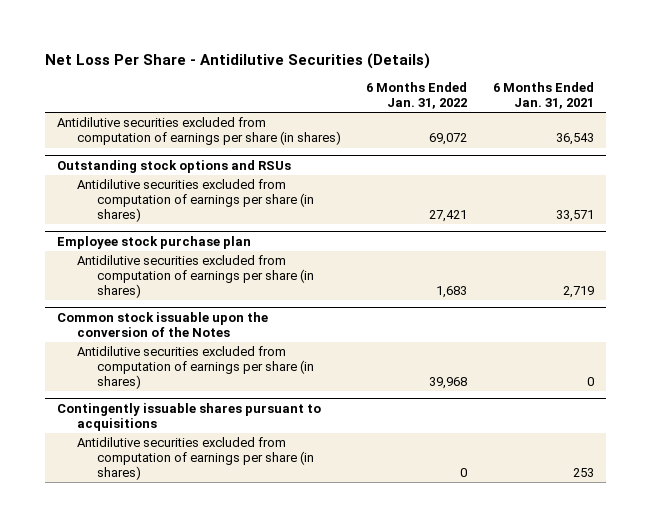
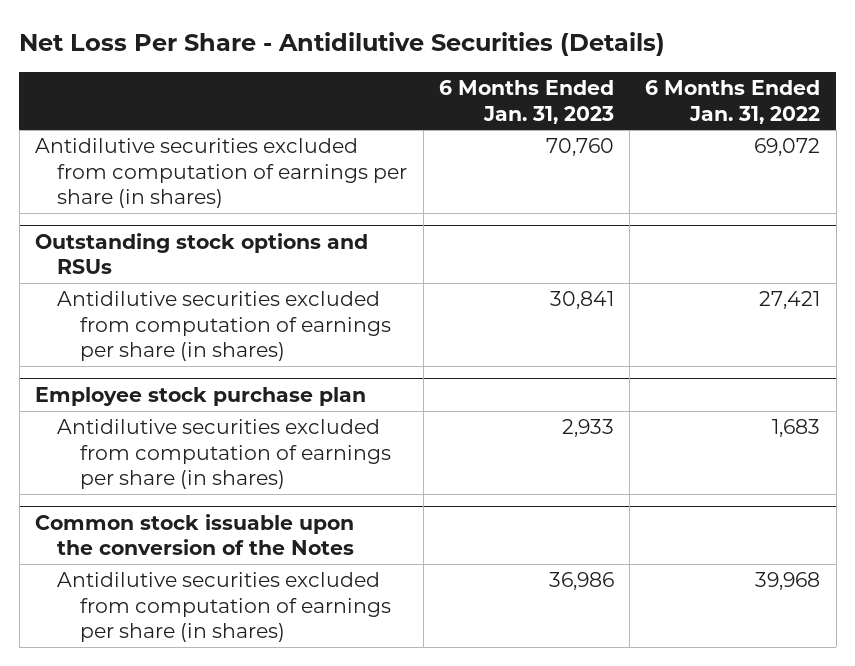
[492,82,594,110] 6 Months Ended Jan. 31, 2021 -> none
none -> [438,79,614,124] 6 Months Ended Jan. 31, 2023
[57,402,322,431] Contingently issuable shares pursuant to acquisitions -> none
[77,437,315,481] Antidilutive securities excluded from computation of earnings per share (in shares) -> none

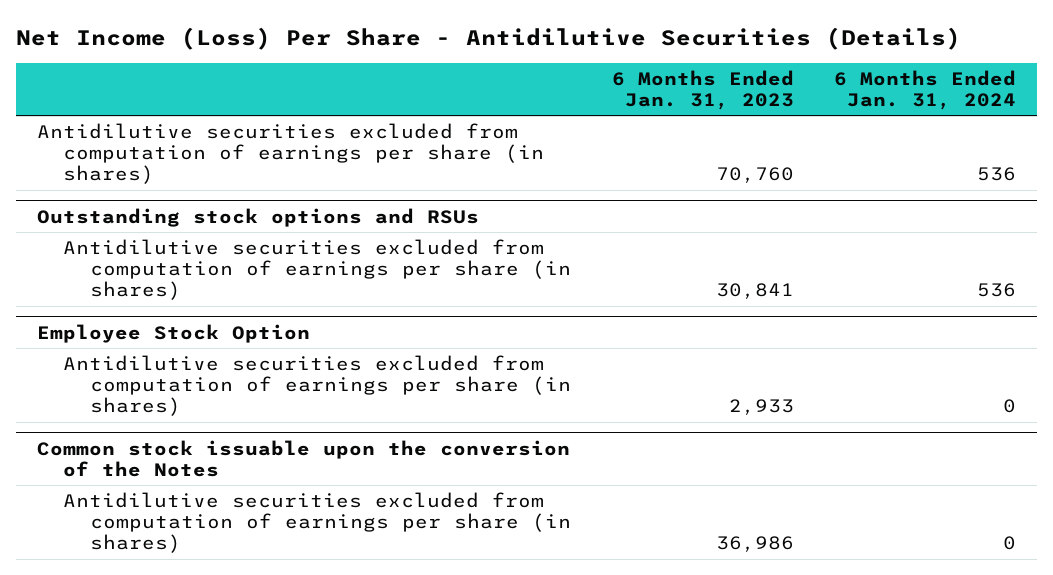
[19,32,666,57] Net Loss Per Share - Antidilutive Securities (Details) -> [16,26,962,50] Net Income (Loss) Per Share - Antidilutive Securities (Details)
[645,79,821,124] 6 Months Ended Jan. 31, 2022 -> none
none -> [834,69,1017,110] 6 Months Ended Jan. 31, 2024
[34,386,366,406] Employee stock purchase plan -> [36,323,310,343] Employee Stock Option

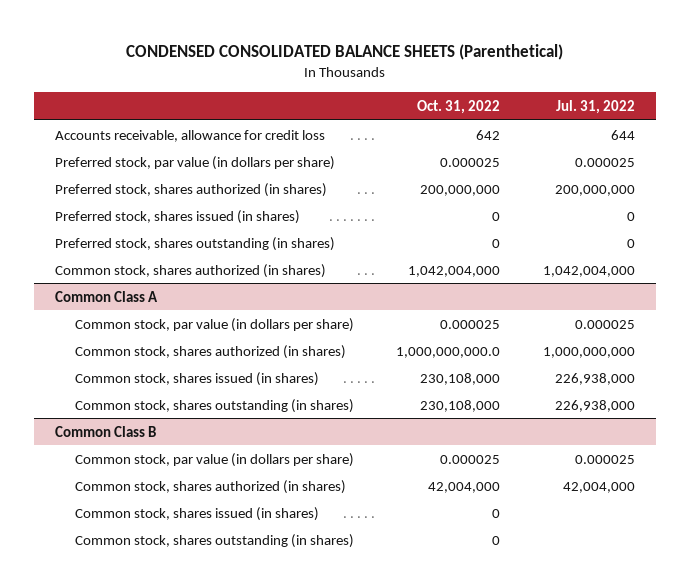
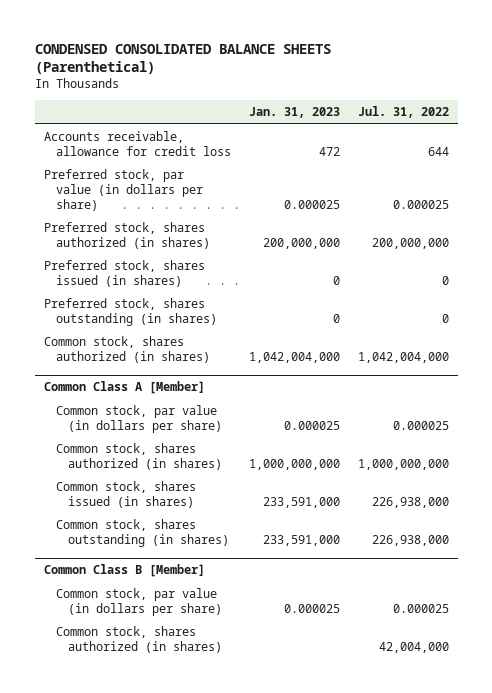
[417,99,501,114] Oct. 31, 2022 -> none
none -> [248,107,340,119] Jan. 31, 2023
[55,290,159,302] Common Class A -> [43,381,205,395] Common Class A [Member]
[55,425,157,437] Common Class B -> [43,564,205,578] Common Class B [Member]
[75,506,320,521] Common stock, shares issued (in shares) -> none
[75,533,355,548] Common stock, shares outstanding (in shares) -> none

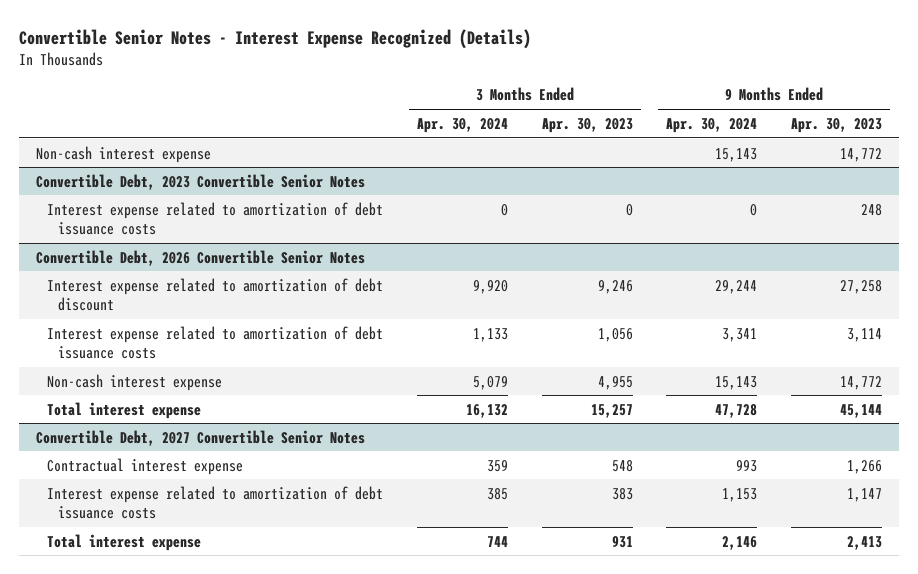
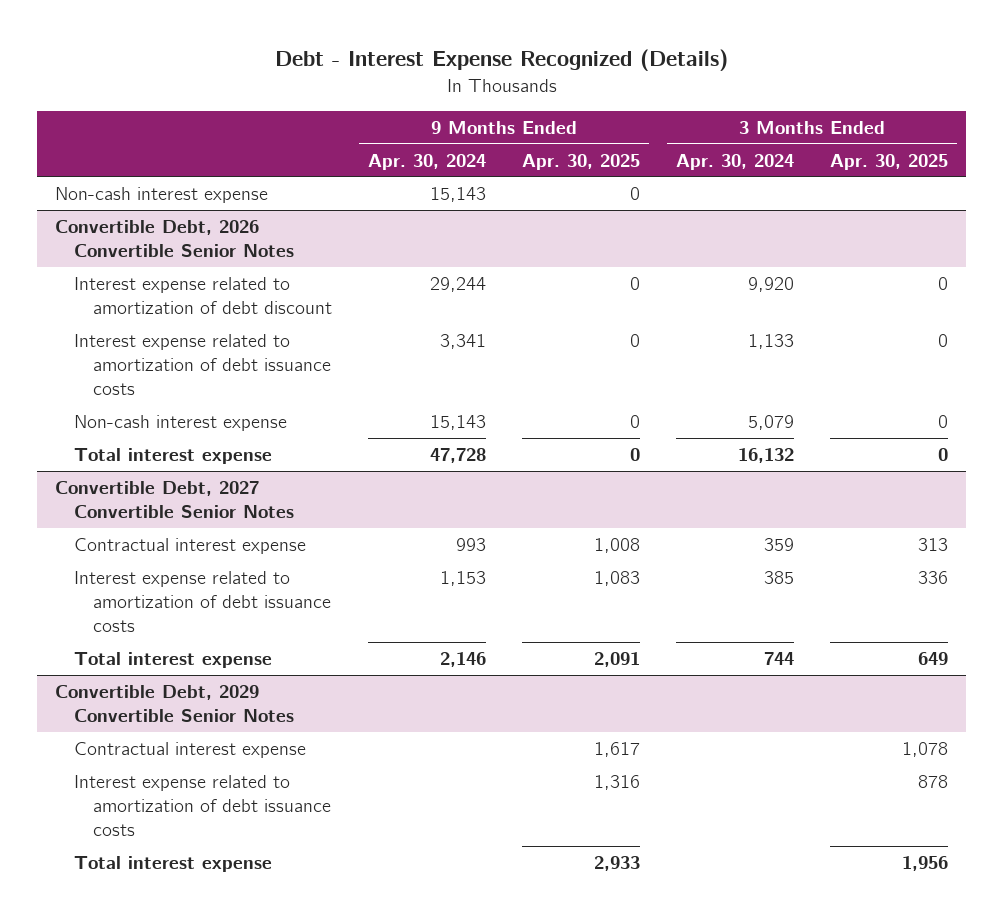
[19,28,532,49] Convertible Senior Notes - Interest Expense Recognized (Details) -> [274,49,728,72] Debt - Interest Expense Recognized (Details)
[541,117,633,133] Apr. 30, 2023 -> none
[790,117,882,133] Apr. 30, 2023 -> none
none -> [522,153,641,170] Apr. 30, 2025
none -> [830,153,949,170] Apr. 30, 2025
[36,173,366,190] Convertible Debt, 2023 Convertible Senior Notes -> none
[47,201,384,236] Interest expense related to amortization of debt issuance costs -> none
none -> [54,684,295,722] Convertible Debt, 2029 Convertible Senior Notes
none -> [74,741,307,758] Contractual interest expense
none -> [74,774,332,836] Interest expense related to amortization of debt issuance costs
none -> [74,855,273,872] Total interest expense

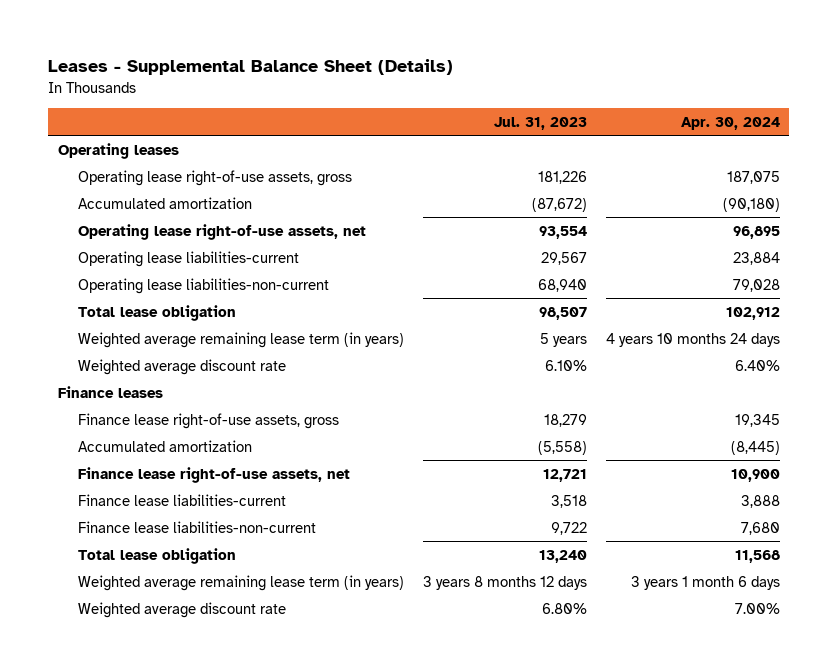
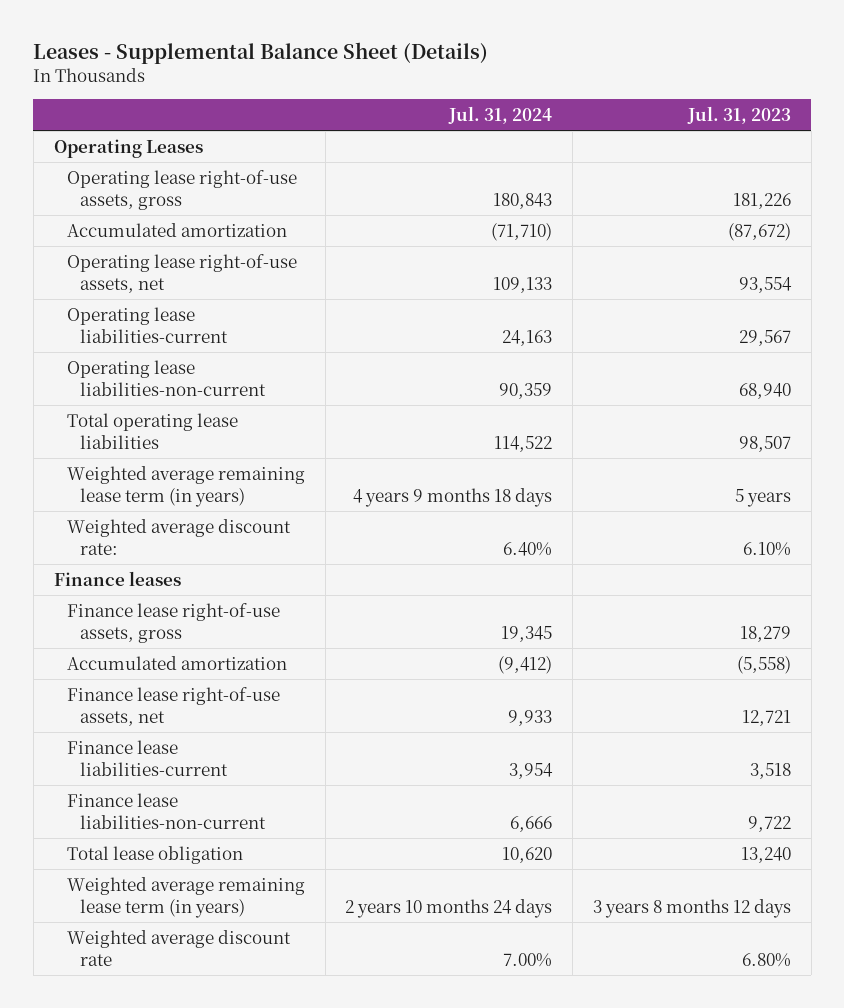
[680,116,780,130] Apr. 30, 2024 -> none
none -> [448,105,553,124] Jul. 31, 2024
[57,142,179,159] Operating leases -> [53,138,203,158] Operating Leases
[77,304,236,321] Total lease obligation -> [66,412,238,449] Total operating lease liabilities
[77,358,286,375] Weighted average discount rate -> [66,518,291,555] Weighted average discount rate:

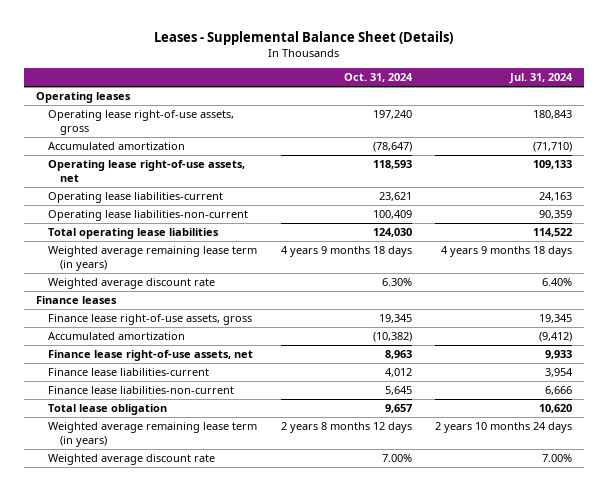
[686,105,791,124] Jul. 31, 2023 -> none
none -> [343,73,413,83] Oct. 31, 2024
[53,138,203,158] Operating Leases -> [36,91,132,103] Operating leases
[66,518,291,555] Weighted average discount rate: -> [48,277,216,289] Weighted average discount rate

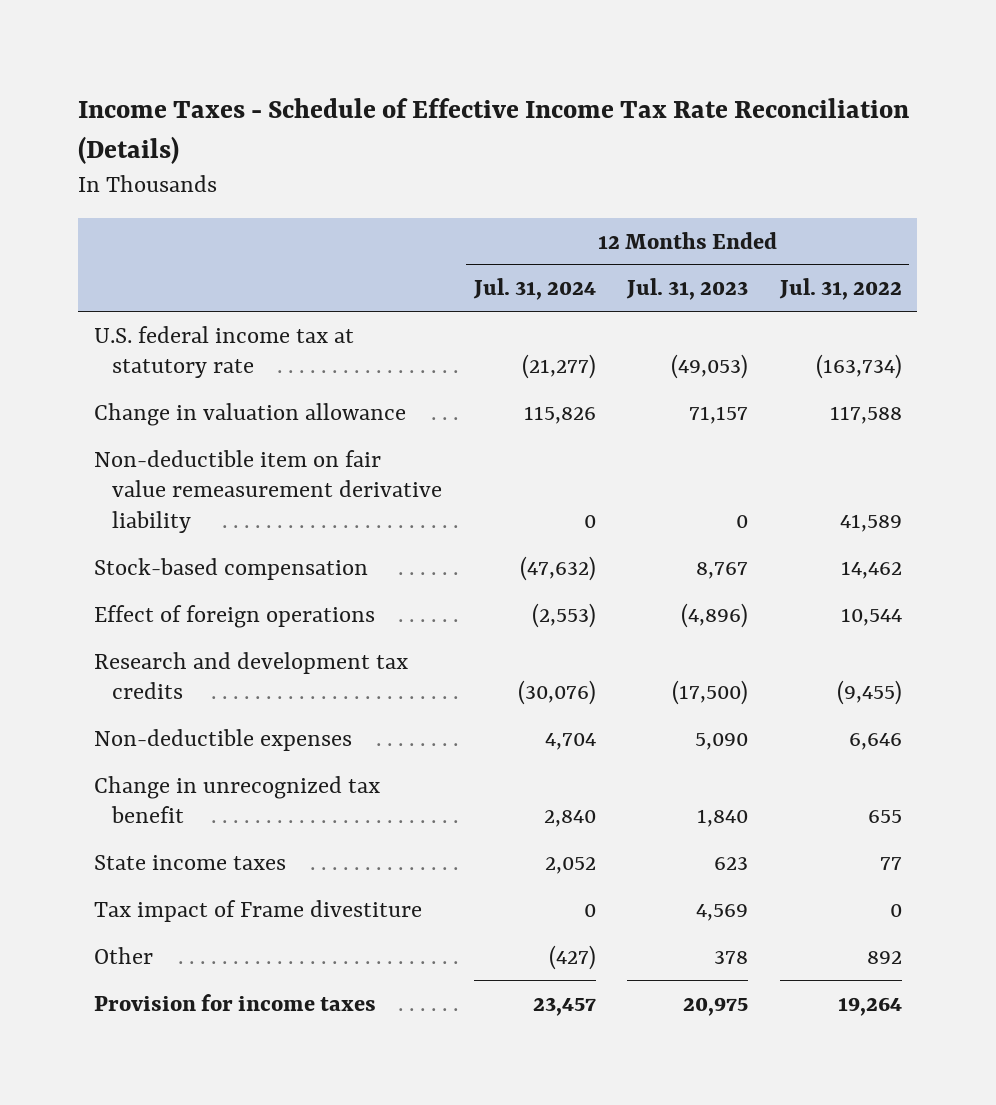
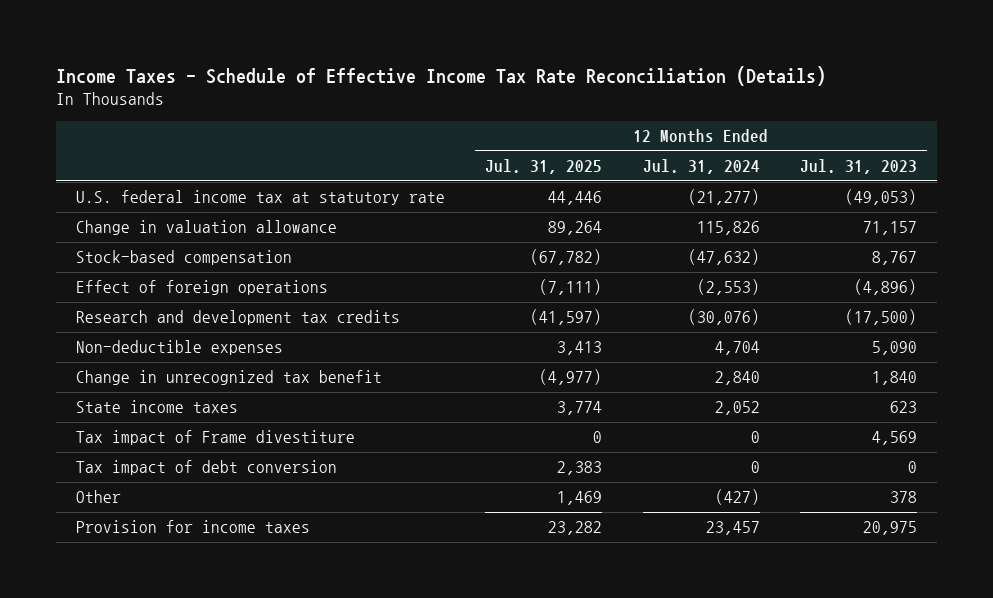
[778,278,902,301] Jul. 31, 2022 -> none
none -> [485,159,603,175] Jul. 31, 2025
[93,449,443,533] Non-deductible item on fair value remeasurement derivative liability -> none
none -> [75,460,337,476] Tax impact of debt conversion

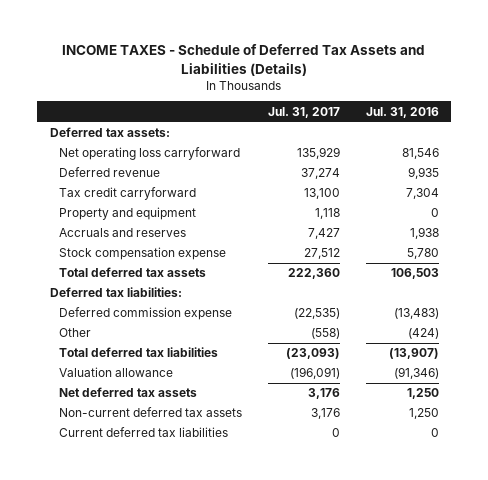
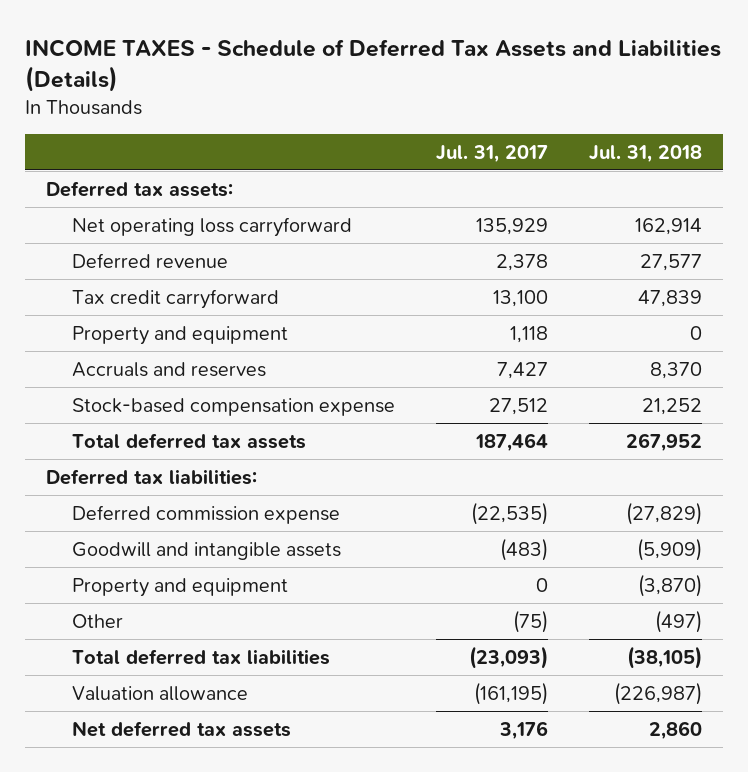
[365,106,439,118] Jul. 31, 2016 -> none
none -> [589,144,703,163] Jul. 31, 2018
[300,168,340,180] 37,274 -> [496,253,549,271] 2,378
[59,247,227,261] Stock compensation expense -> [72,397,396,416] Stock-based compensation expense
[287,268,340,280] 222,360 -> [475,432,549,452] 187,464
none -> [72,541,342,560] Goodwill and intangible assets
none -> [72,577,289,597] Property and equipment
[310,328,340,340] (558) -> [513,609,549,633] (75)
[289,367,340,380] (196,091) -> [474,681,549,705] (161,195)
[59,407,243,418] Non-current deferred tax assets -> none
[59,427,229,438] Current deferred tax liabilities -> none

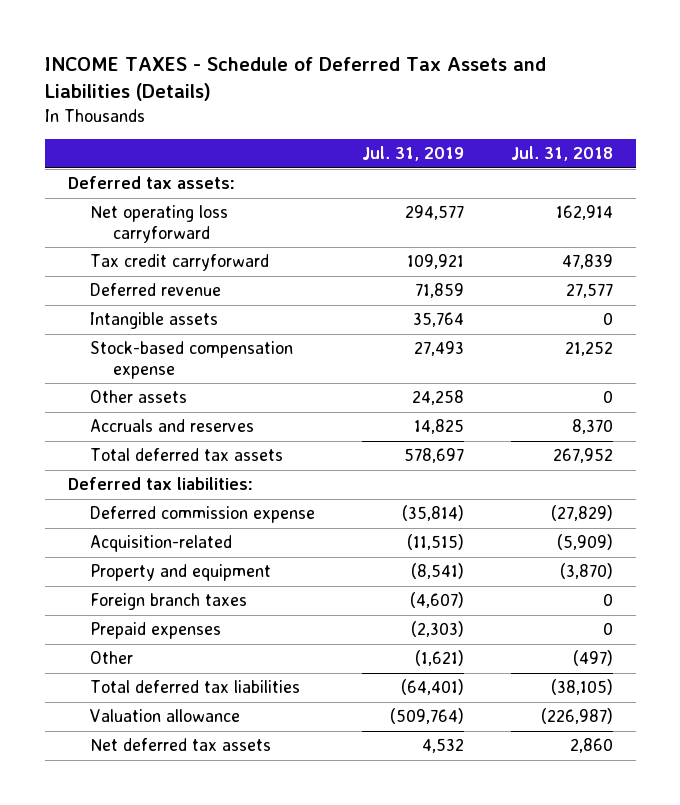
[436,144,549,163] Jul. 31, 2017 -> none
none -> [361,146,464,162] Jul. 31, 2019
[72,325,289,345] Property and equipment -> none
[72,252,229,268] Deferred revenue -> [90,283,222,297] Deferred revenue
none -> [90,312,219,330] Intangible assets
none -> [90,390,188,404] Other assets
[72,361,267,377] Accruals and reserves -> [90,419,255,433] Accruals and reserves
[72,541,342,560] Goodwill and intangible assets -> [90,535,233,553] Acquisition-related
none -> [90,593,248,611] Foreign branch taxes
none -> [90,622,222,640] Prepaid expenses

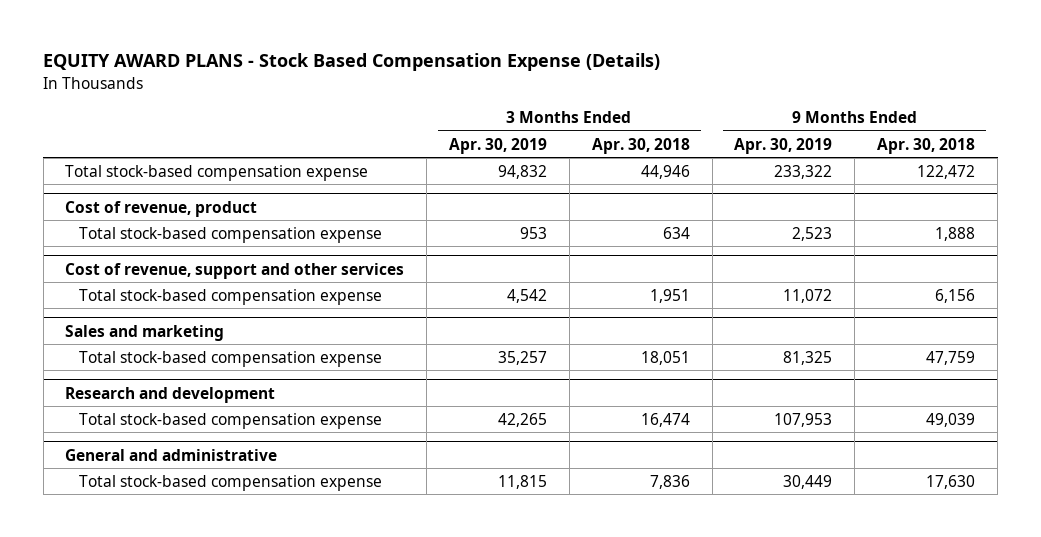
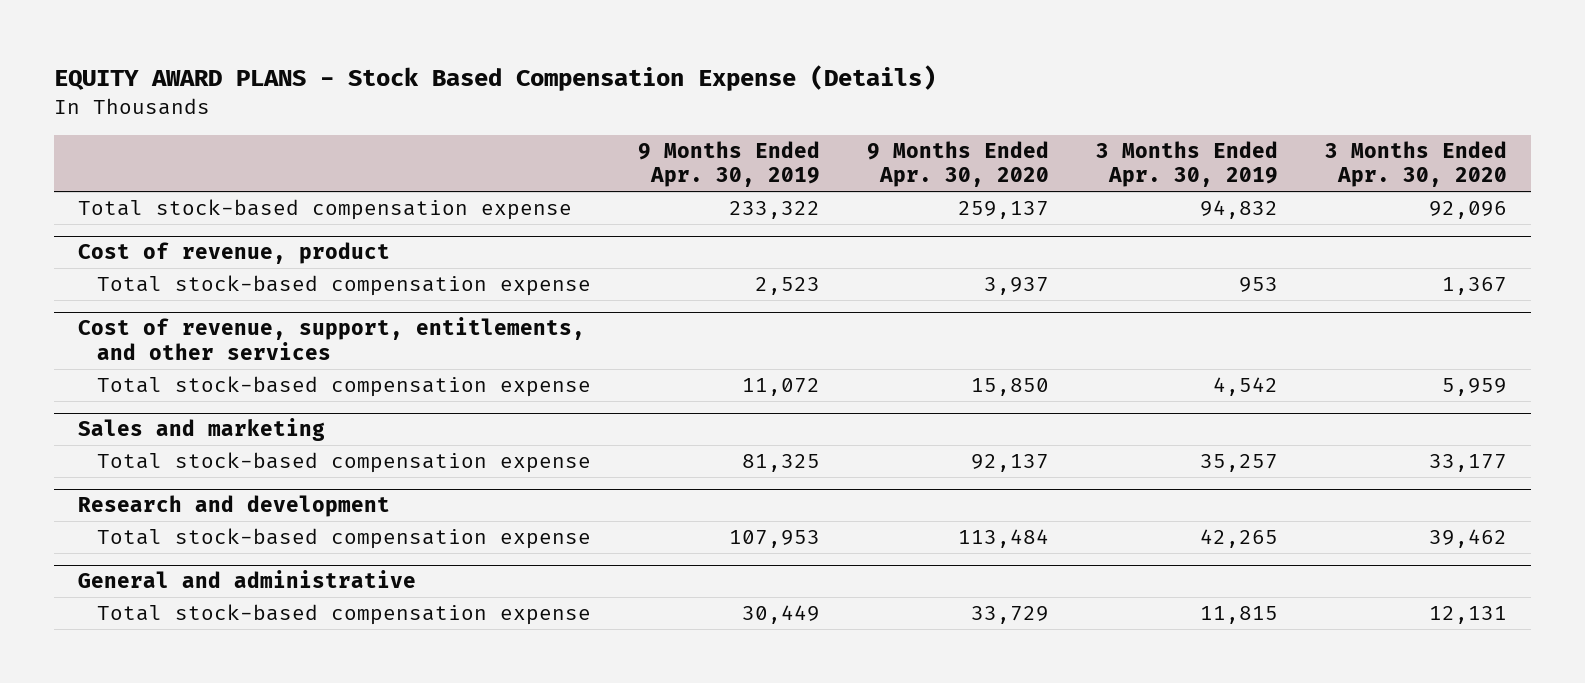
[591,137,690,154] Apr. 30, 2018 -> none
[877,137,976,154] Apr. 30, 2018 -> none
none -> [866,140,1049,188] 9 Months Ended Apr. 30, 2020
none -> [1325,140,1508,188] 3 Months Ended Apr. 30, 2020
[65,262,405,279] Cost of revenue, support and other services -> [77,317,585,361] Cost of revenue, support, entitlements, and other services

